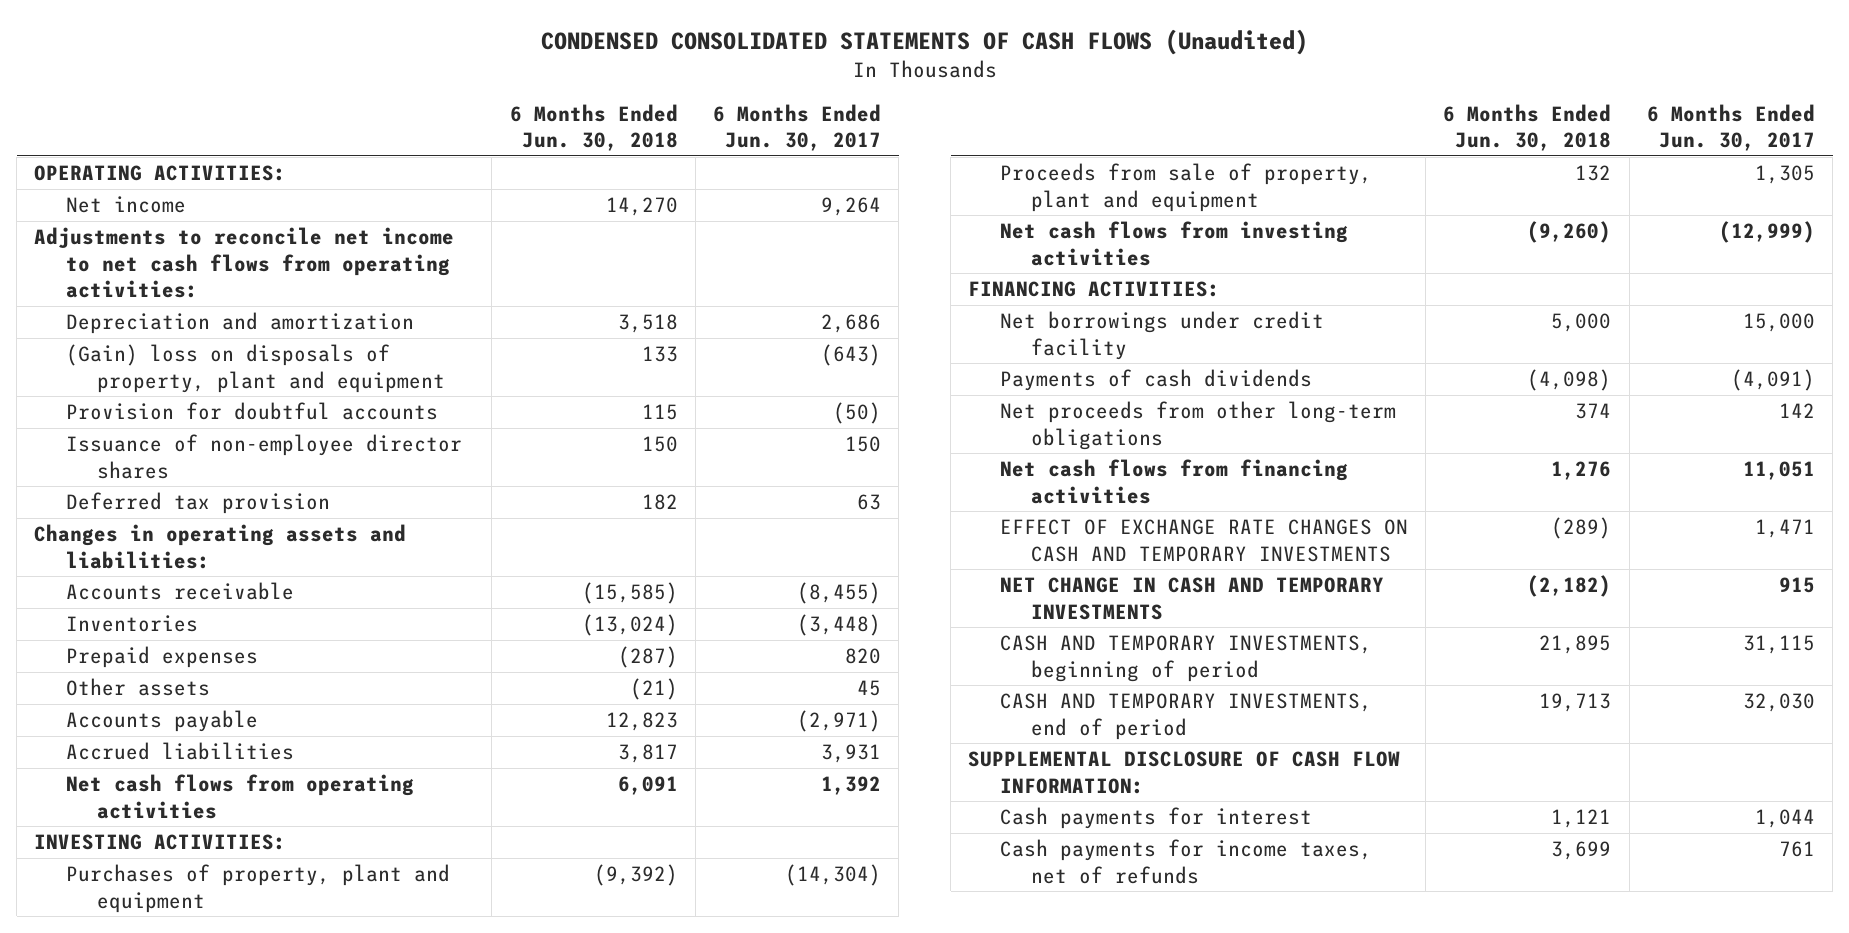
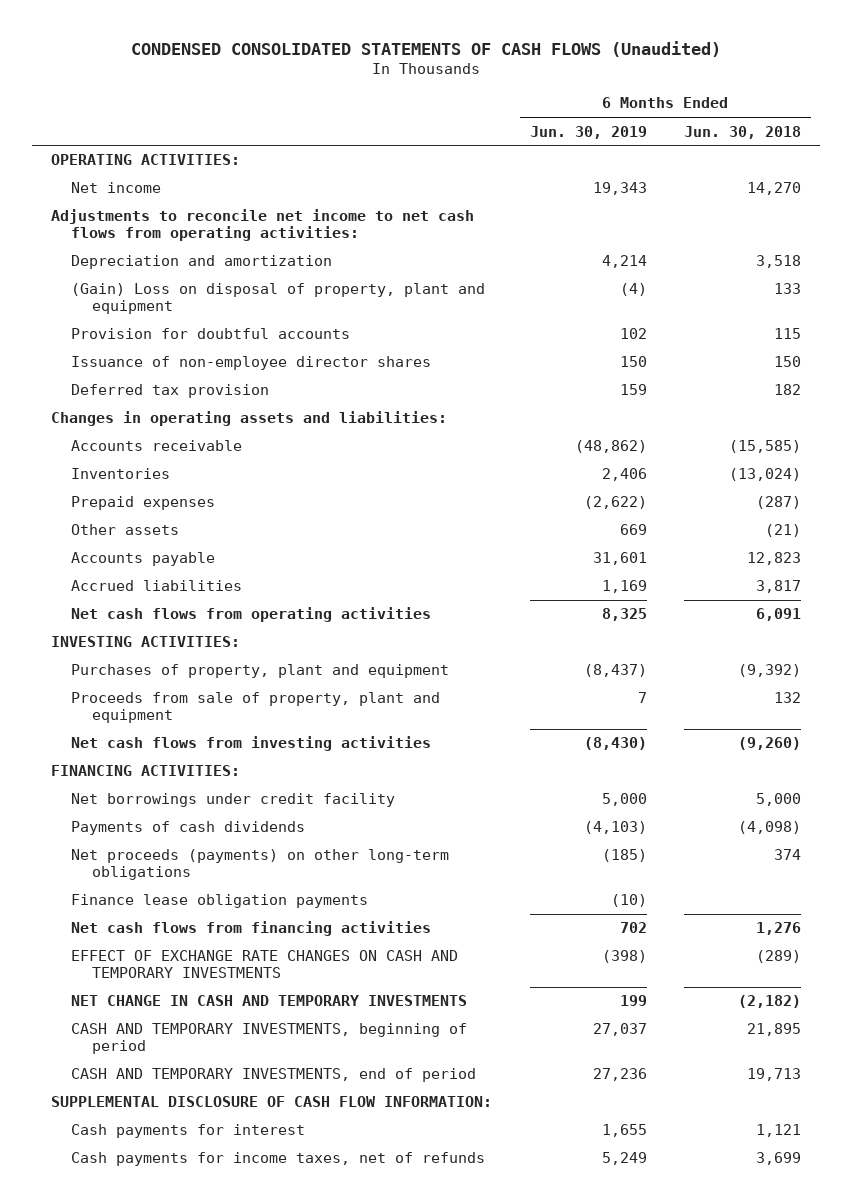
[713,103,882,151] 6 Months Ended Jun. 30, 2017 -> none
none -> [529,125,647,139] Jun. 30, 2019
[65,344,446,393] (Gain) loss on disposals of property, plant and equipment -> [71,283,486,315] (Gain) Loss on disposal of property, plant and equipment
[999,401,1396,450] Net proceeds from other long-term obligations -> [71,849,450,881] Net proceeds (payments) on other long-term obligations
none -> [71,894,369,909] Finance lease obligation payments

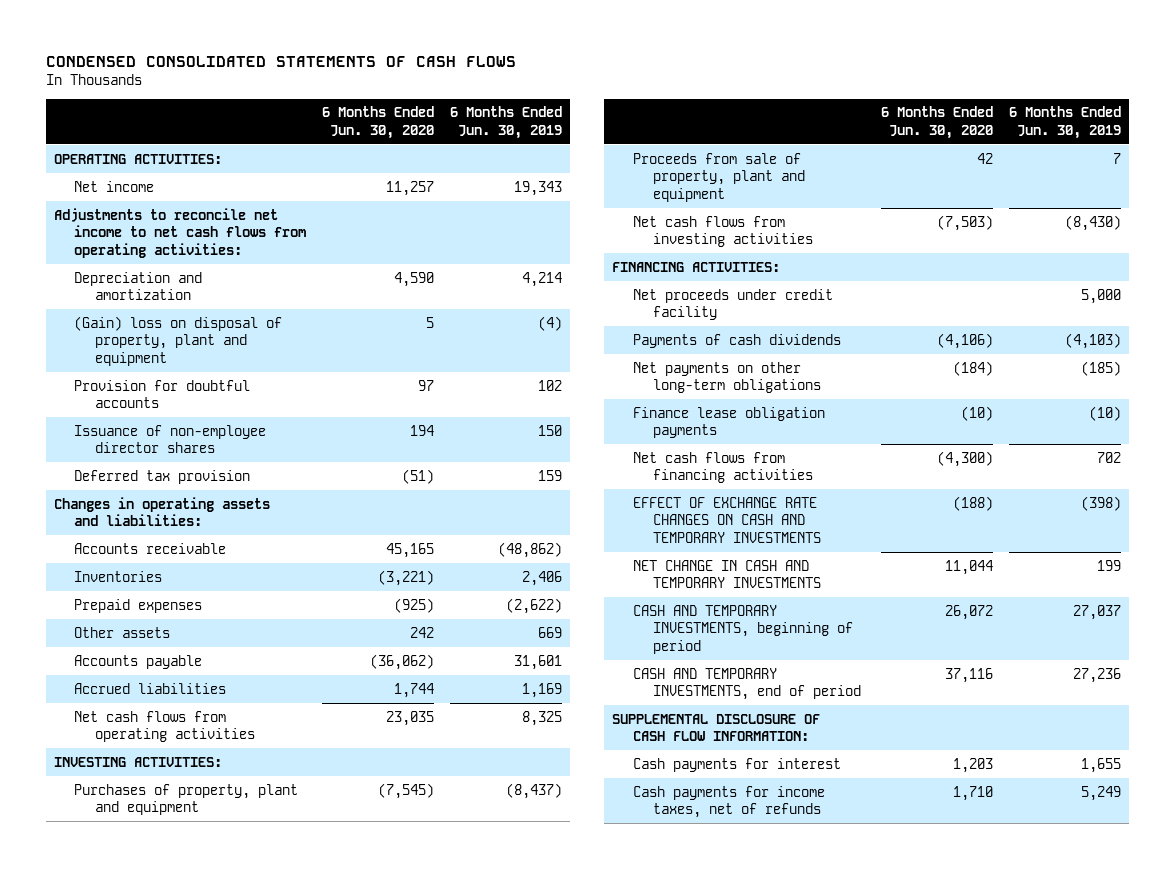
[131,40,722,57] CONDENSED CONSOLIDATED STATEMENTS OF CASH FLOWS (Unaudited) -> [45,55,516,67] CONDENSED CONSOLIDATED STATEMENTS OF CASH FLOWS
[684,125,802,139] Jun. 30, 2018 -> none
none -> [322,106,435,139] 6 Months Ended Jun. 30, 2020
[71,283,486,315] (Gain) Loss on disposal of property, plant and equipment -> [74,315,283,366] (Gain) loss on disposal of property, plant and equipment
[71,793,396,808] Net borrowings under credit facility -> [632,288,833,321] Net proceeds under credit facility
[71,849,450,881] Net proceeds (payments) on other long-term obligations -> [632,361,822,394] Net payments on other long-term obligations

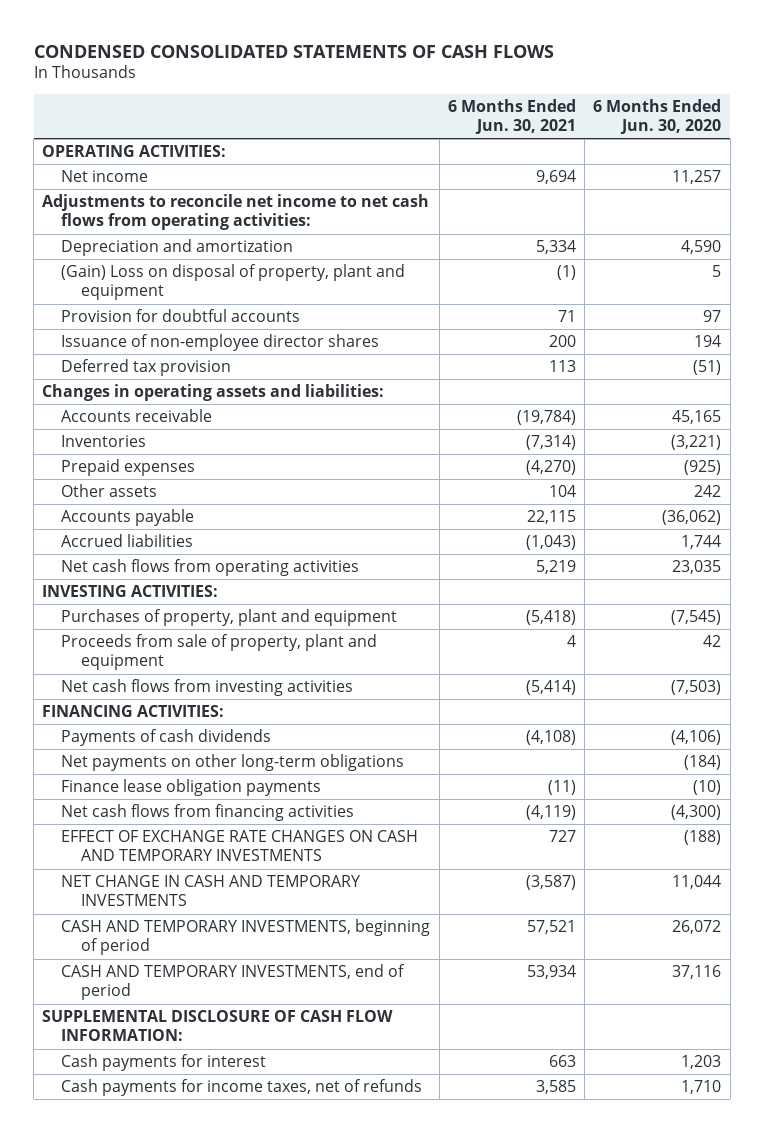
[450,106,563,139] 6 Months Ended Jun. 30, 2019 -> none
none -> [447,99,576,135] 6 Months Ended Jun. 30, 2021
[74,315,283,366] (Gain) loss on disposal of property, plant and equipment -> [61,264,406,301] (Gain) Loss on disposal of property, plant and equipment
[632,288,833,321] Net proceeds under credit facility -> none

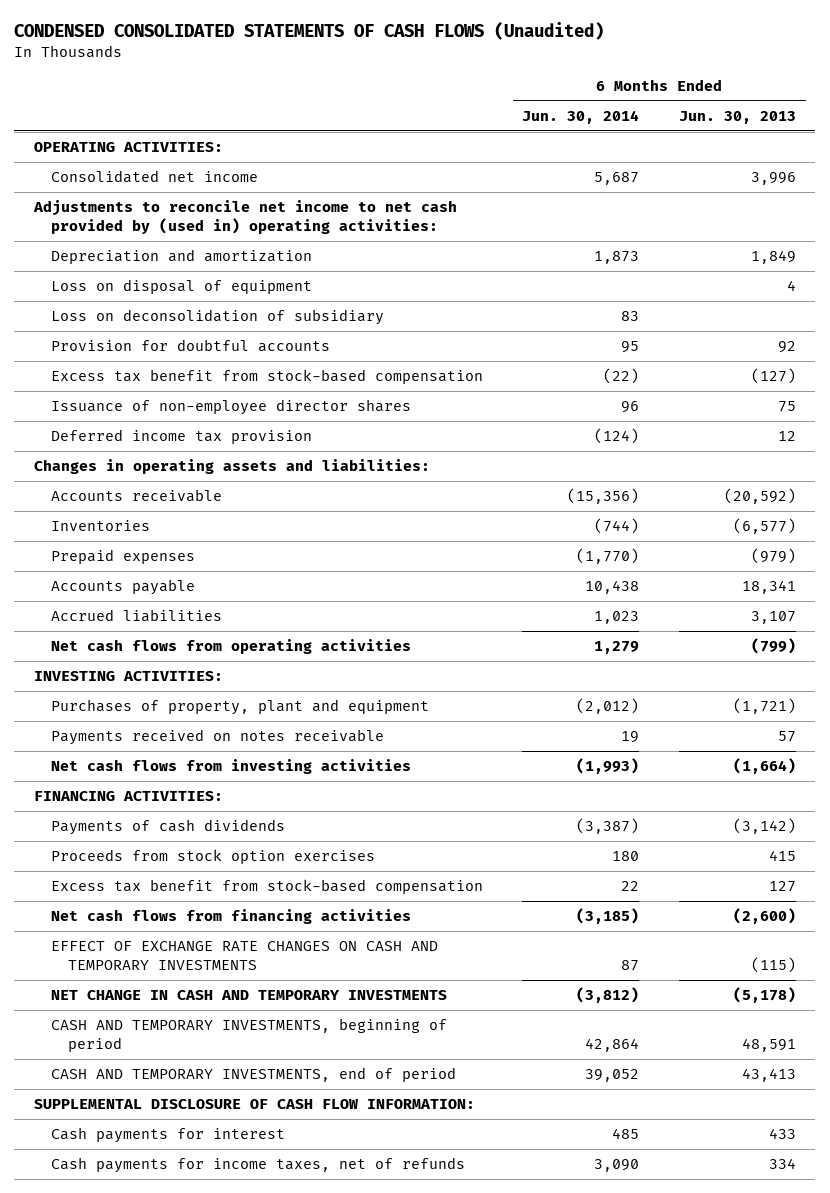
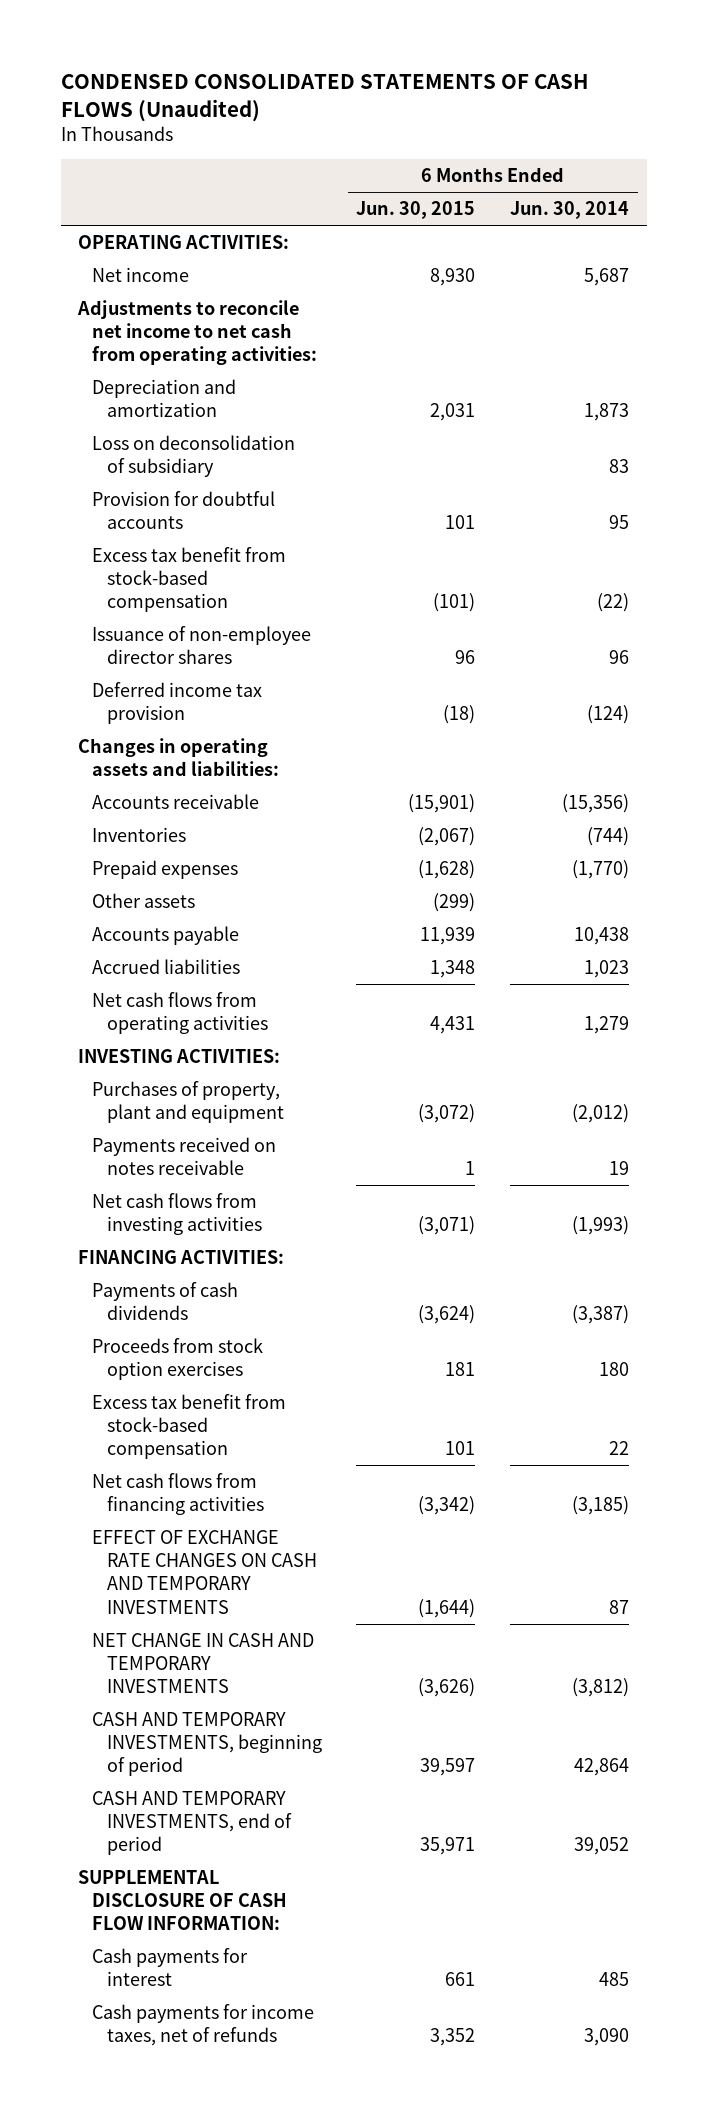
[678,110,796,124] Jun. 30, 2013 -> none
none -> [356,201,476,220] Jun. 30, 2015
[51,169,259,183] Consolidated net income -> [92,267,190,283] Net income
[32,199,457,234] Adjustments to reconcile net income to net cash provided by (used in) operating activities: -> [77,300,318,366] Adjustments to reconcile net income to net cash from operating activities:
[51,278,313,294] Loss on disposal of equipment -> none
none -> [92,893,196,909] Other assets

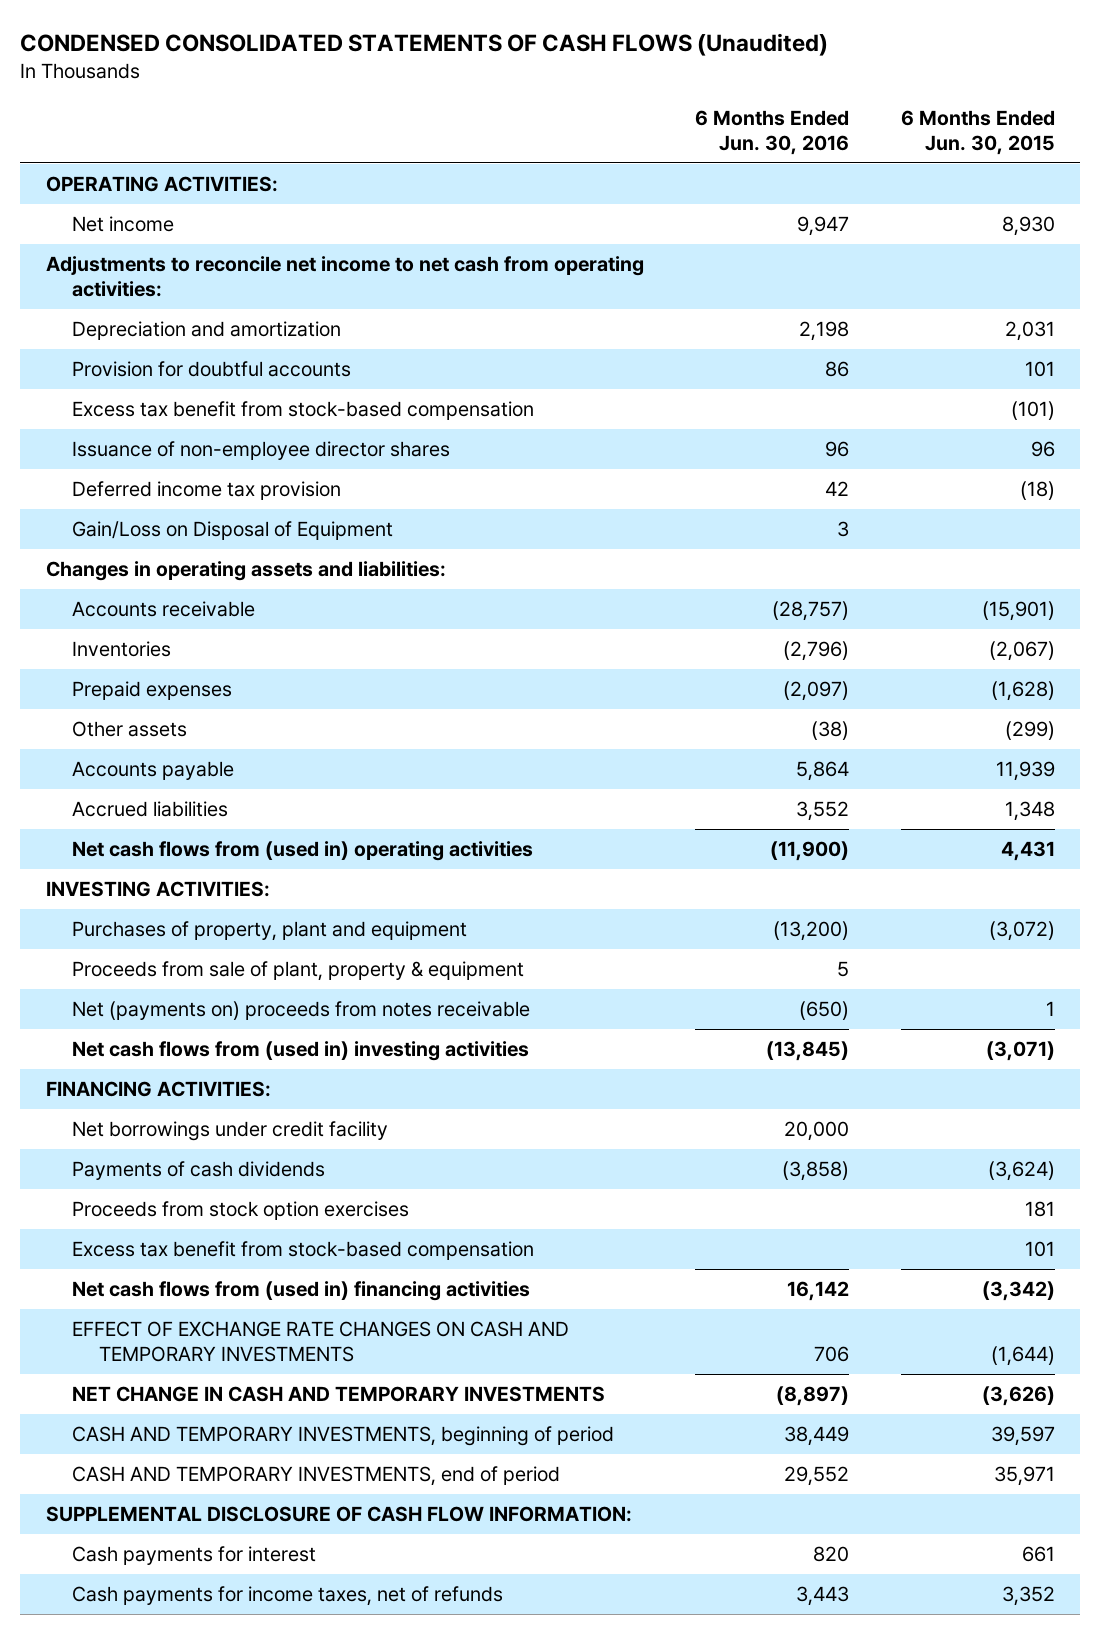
[510,201,630,220] Jun. 30, 2014 -> none
none -> [695,109,850,155] 6 Months Ended Jun. 30, 2016
[92,435,296,478] Loss on deconsolidation of subsidiary -> none
none -> [72,521,394,541] Gain/Loss on Disposal of Equipment
[92,992,268,1035] Net cash flows from operating activities -> [72,841,534,862] Net cash flows from (used in) operating activities
none -> [72,961,525,982] Proceeds from sale of plant, property & equipment
[92,1137,277,1176] Payments received on notes receivable -> [72,1001,531,1021] Net (payments on) proceeds from notes receivable
[92,1193,262,1236] Net cash flows from investing activities -> [72,1041,530,1062] Net cash flows from (used in) investing activities
none -> [72,1121,389,1142] Net borrowings under credit facility
[92,1473,264,1516] Net cash flows from financing activities -> [72,1281,531,1302] Net cash flows from (used in) financing activities

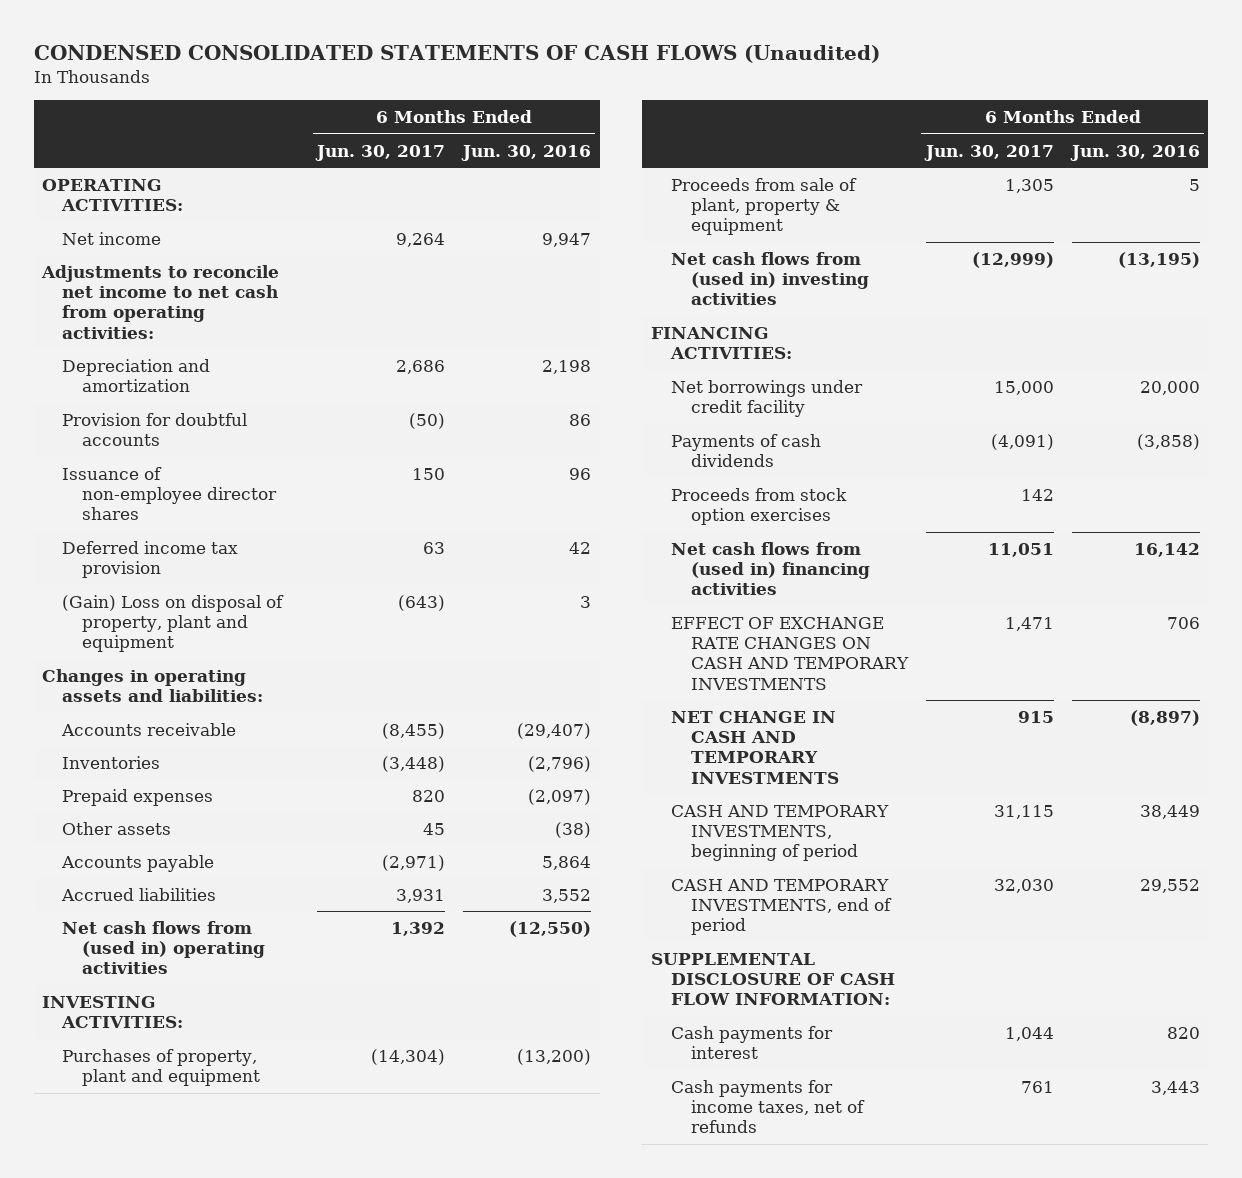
[900,109,1055,155] 6 Months Ended Jun. 30, 2015 -> none
none -> [315,144,446,161] Jun. 30, 2017
[72,401,535,421] Excess tax benefit from stock-based compensation -> none
[72,521,394,541] Gain/Loss on Disposal of Equipment -> [62,594,285,653] (Gain) Loss on disposal of property, plant and equipment
[772,601,850,622] (28,757) -> [516,722,591,739] (29,407)
[770,841,850,862] (11,900) -> [508,920,591,937] (12,550)
[72,1001,531,1021] Net (payments on) proceeds from notes receivable -> none
[766,1041,850,1062] (13,845) -> [1117,251,1200,268] (13,195)
[72,1241,535,1261] Excess tax benefit from stock-based compensation -> none

